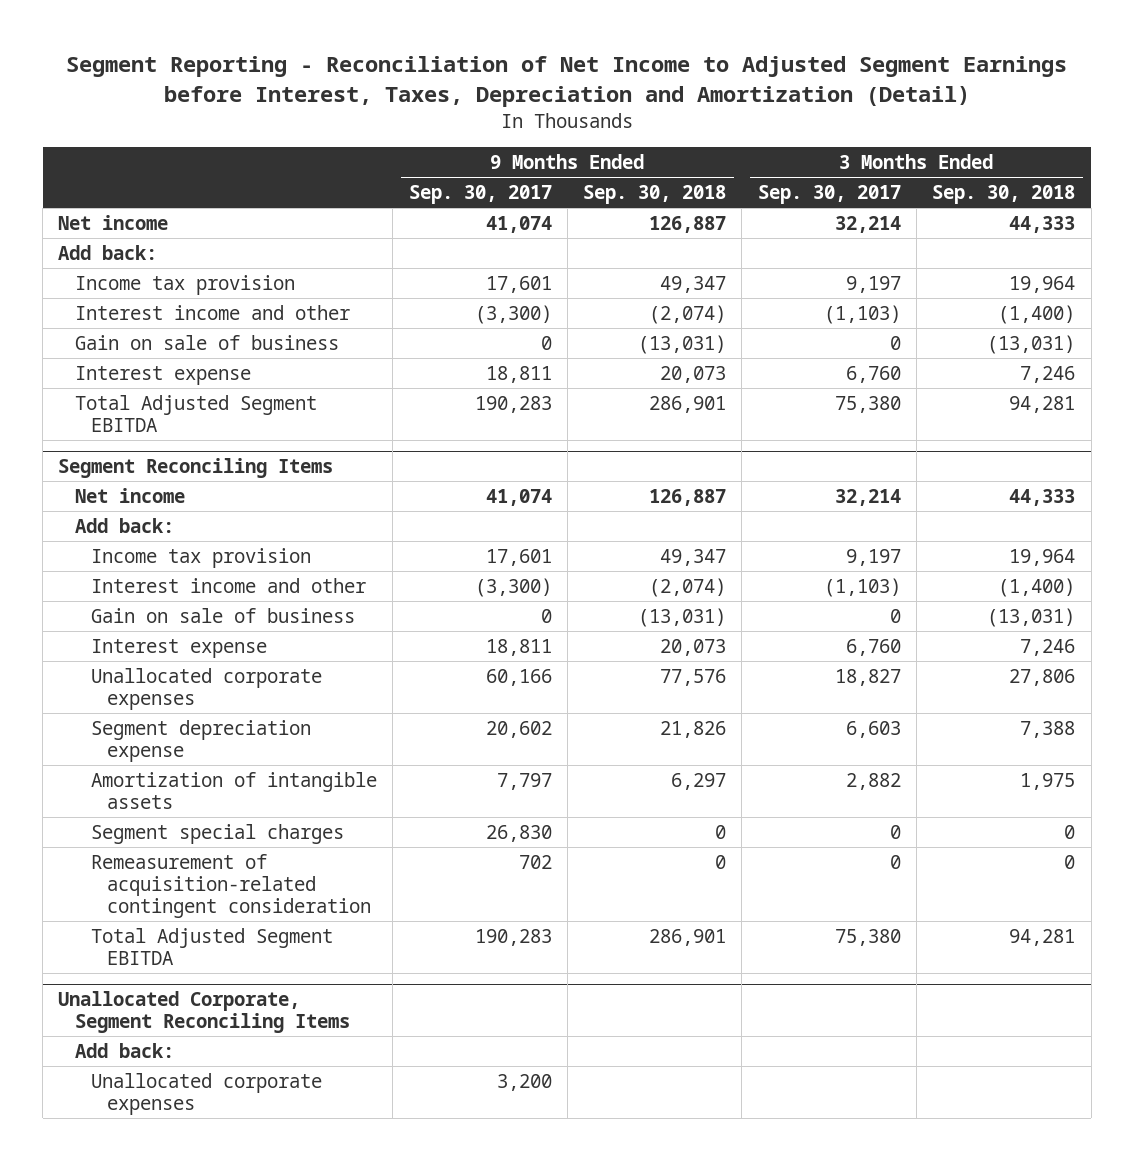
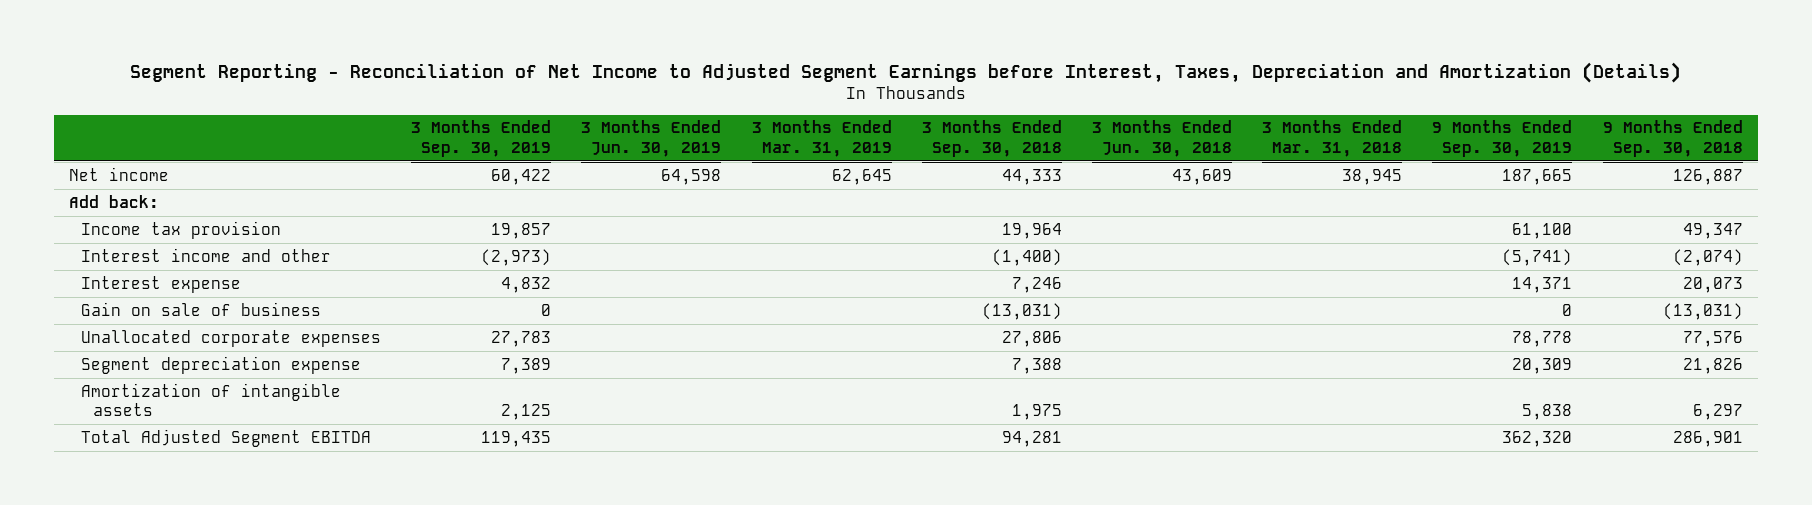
[65,56,1067,108] Segment Reporting - Reconciliation of Net Income to Adjusted Segment Earnings before Interest, Taxes, Depreciation and Amortization (Detail) -> [129,62,1681,84] Segment Reporting - Reconciliation of Net Income to Adjusted Segment Earnings before Interest, Taxes, Depreciation and Amortization (Details)
[408,185,552,205] Sep. 30, 2017 -> none
[757,185,901,205] Sep. 30, 2017 -> none
none -> [411,120,552,157] 3 Months Ended Sep. 30, 2019
none -> [581,120,722,157] 3 Months Ended Jun. 30, 2019
none -> [751,120,892,157] 3 Months Ended Mar. 31, 2019
none -> [1091,120,1232,157] 3 Months Ended Jun. 30, 2018
none -> [1262,120,1403,157] 3 Months Ended Mar. 31, 2018
none -> [1432,120,1573,157] 9 Months Ended Sep. 30, 2019
[74,334,339,350] Gain on sale of business -> none
[74,394,317,433] Total Adjusted Segment EBITDA -> none
[58,457,334,478] Segment Reconciling Items -> none
[74,487,185,503] Net income -> none
[74,517,174,533] Add back: -> none
[90,547,311,568] Income tax provision -> none
[90,577,366,593] Interest income and other -> none
[90,638,267,658] Interest expense -> none
[90,823,344,844] Segment special charges -> none
[90,853,372,919] Remeasurement of acquisition-related contingent consideration -> none
[58,990,350,1034] Unallocated Corporate, Segment Reconciling Items -> none
[74,1042,174,1058] Add back: -> none
[90,1072,322,1116] Unallocated corporate expenses -> none

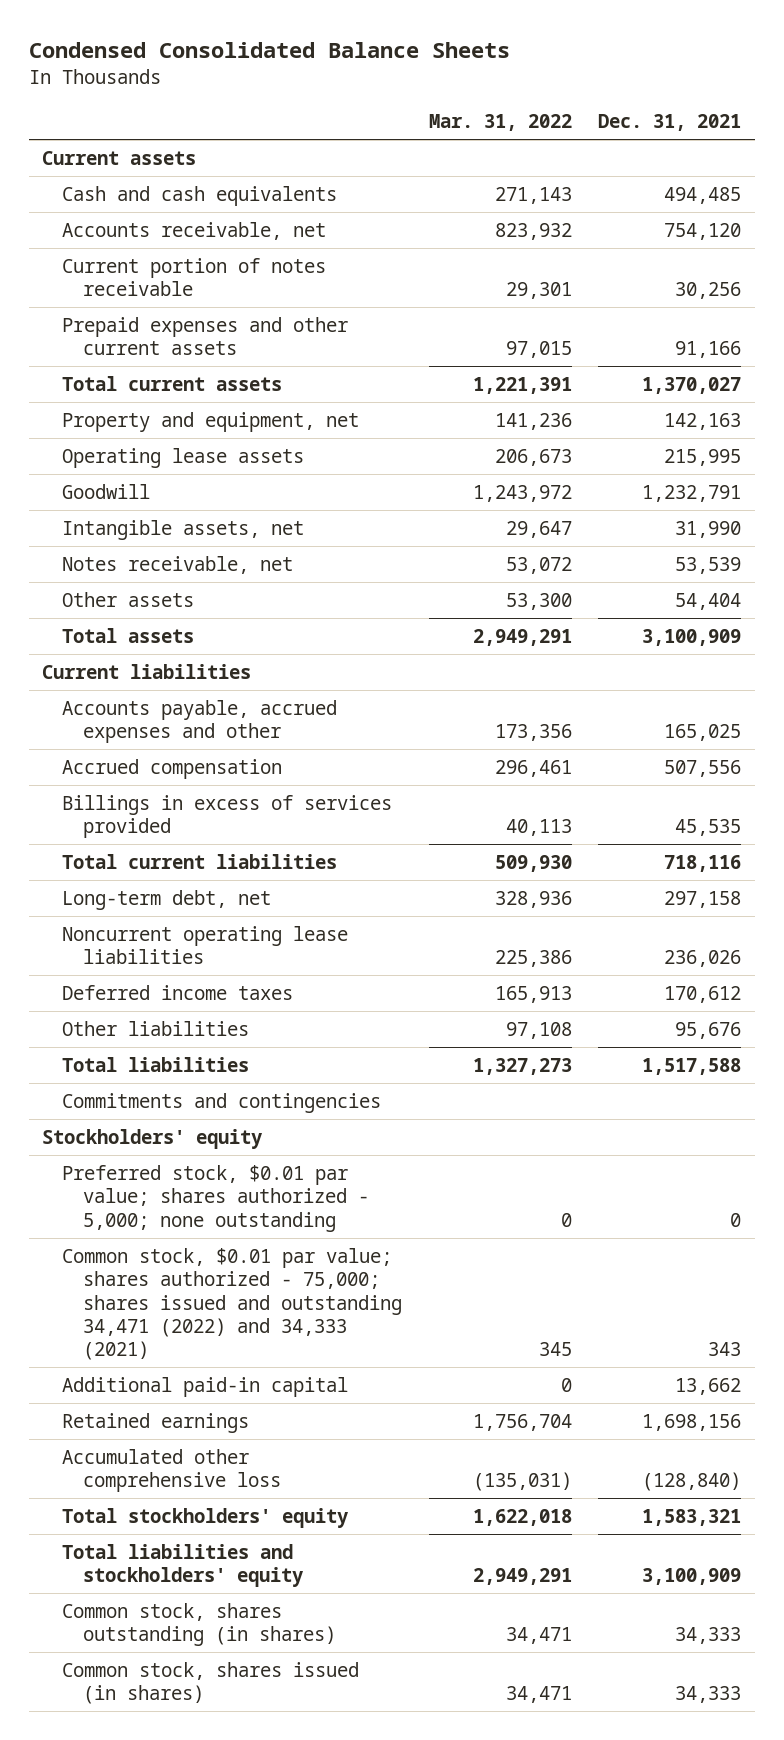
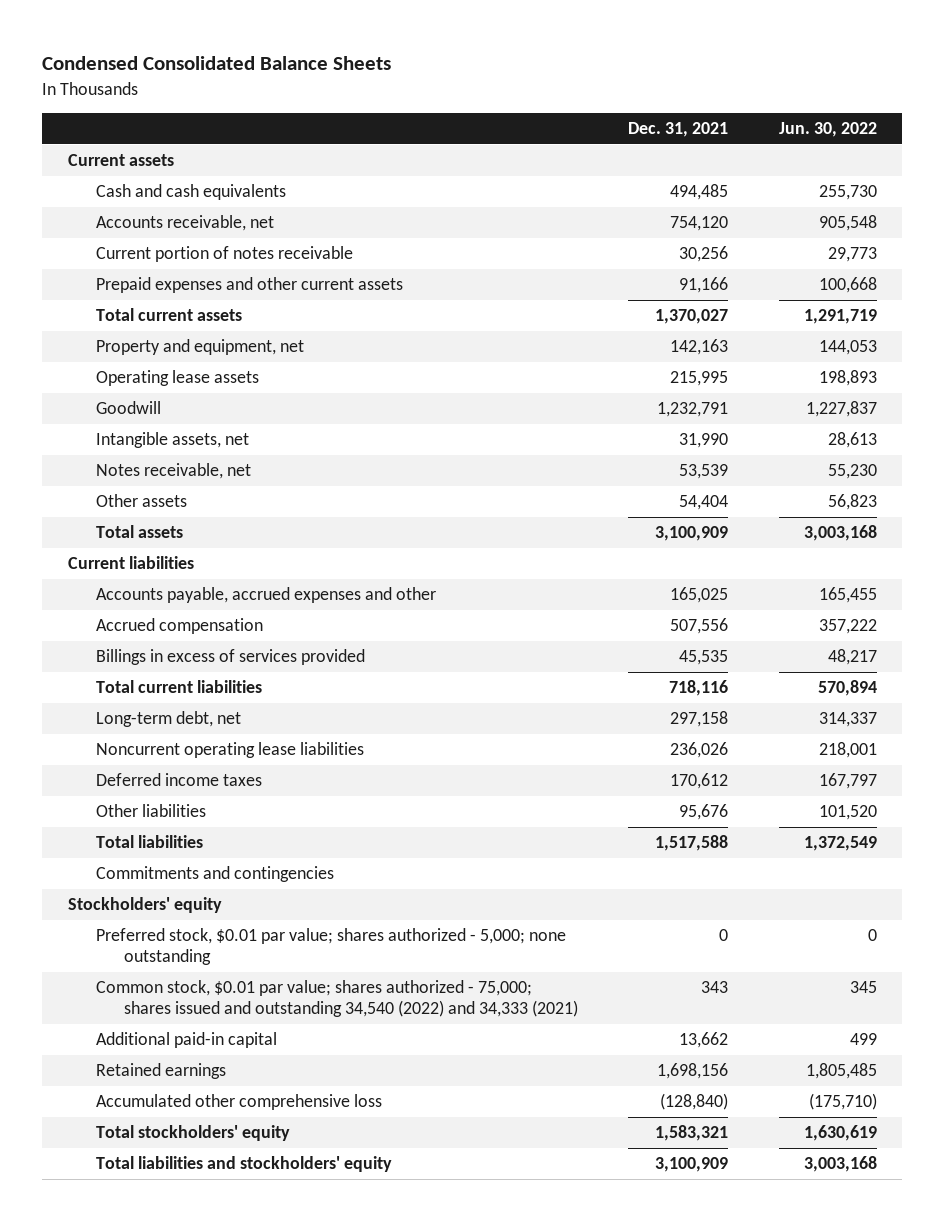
[428,114,572,132] Mar. 31, 2022 -> none
none -> [778,122,877,138] Jun. 30, 2022
[62,1247,402,1361] Common stock, $0.01 par value; shares authorized - 75,000; shares issued and outstanding 34,471 (2022) and 34,333 (2021) -> [95,980,578,1018] Common stock, $0.01 par value; shares authorized - 75,000; shares issued and outstanding 34,540 (2022) and 34,333 (2021)
[62,1602,336,1647] Common stock, shares outstanding (in shares) -> none
[62,1661,360,1705] Common stock, shares issued (in shares) -> none

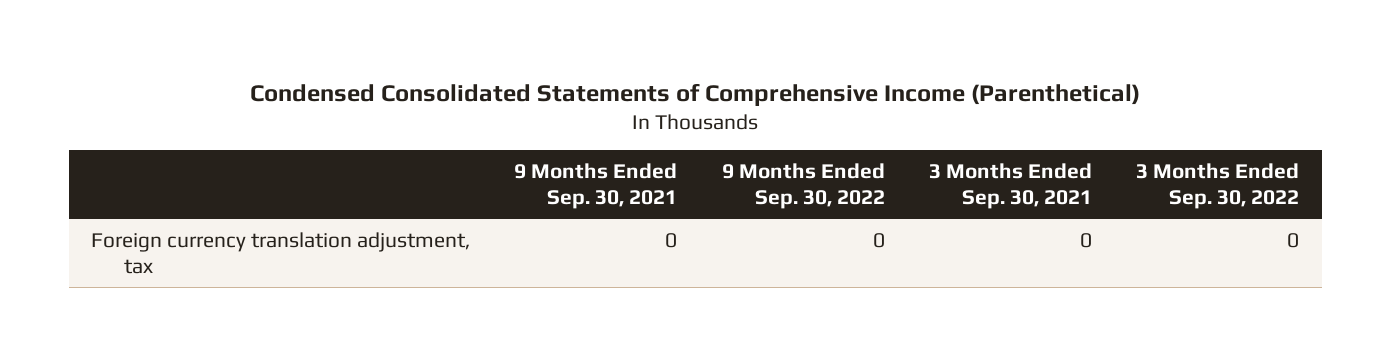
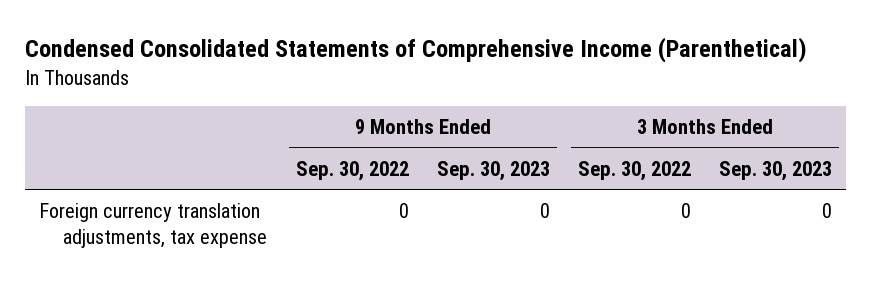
[514,163,678,209] 9 Months Ended Sep. 30, 2021 -> none
[929,163,1093,209] 3 Months Ended Sep. 30, 2021 -> none
none -> [436,160,550,181] Sep. 30, 2023
none -> [718,160,832,181] Sep. 30, 2023
[90,231,470,274] Foreign currency translation adjustment, tax -> [38,203,268,249] Foreign currency translation adjustments, tax expense

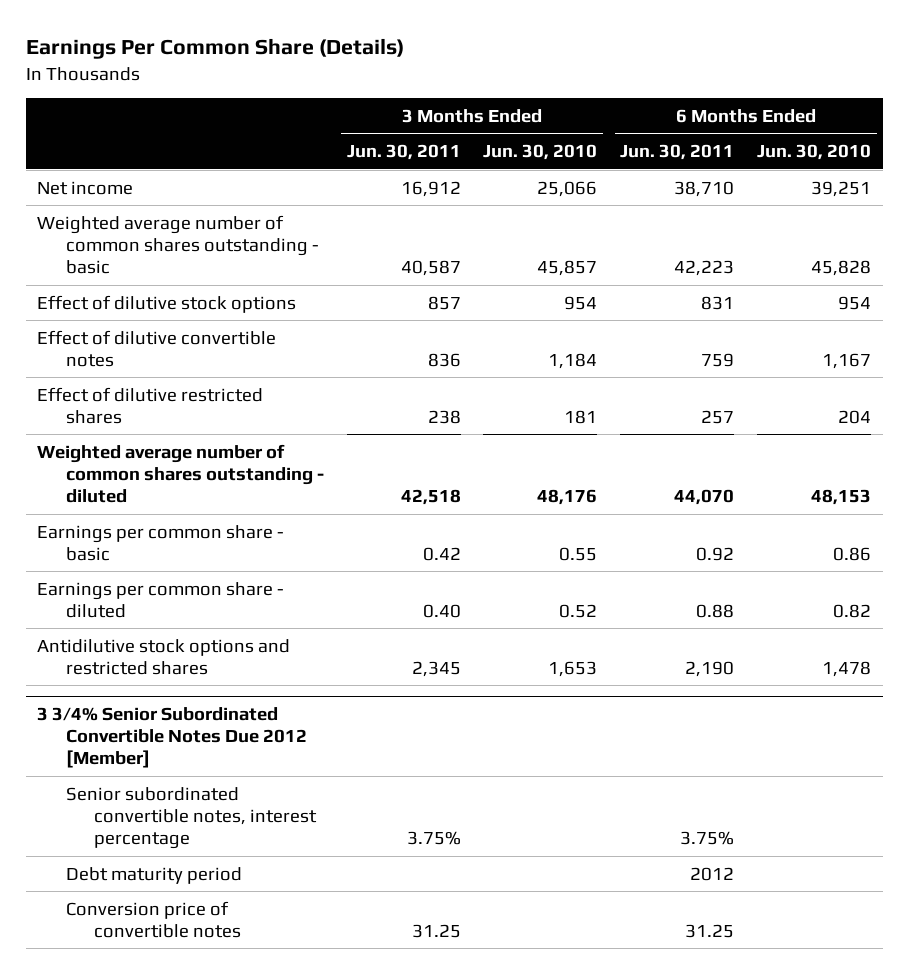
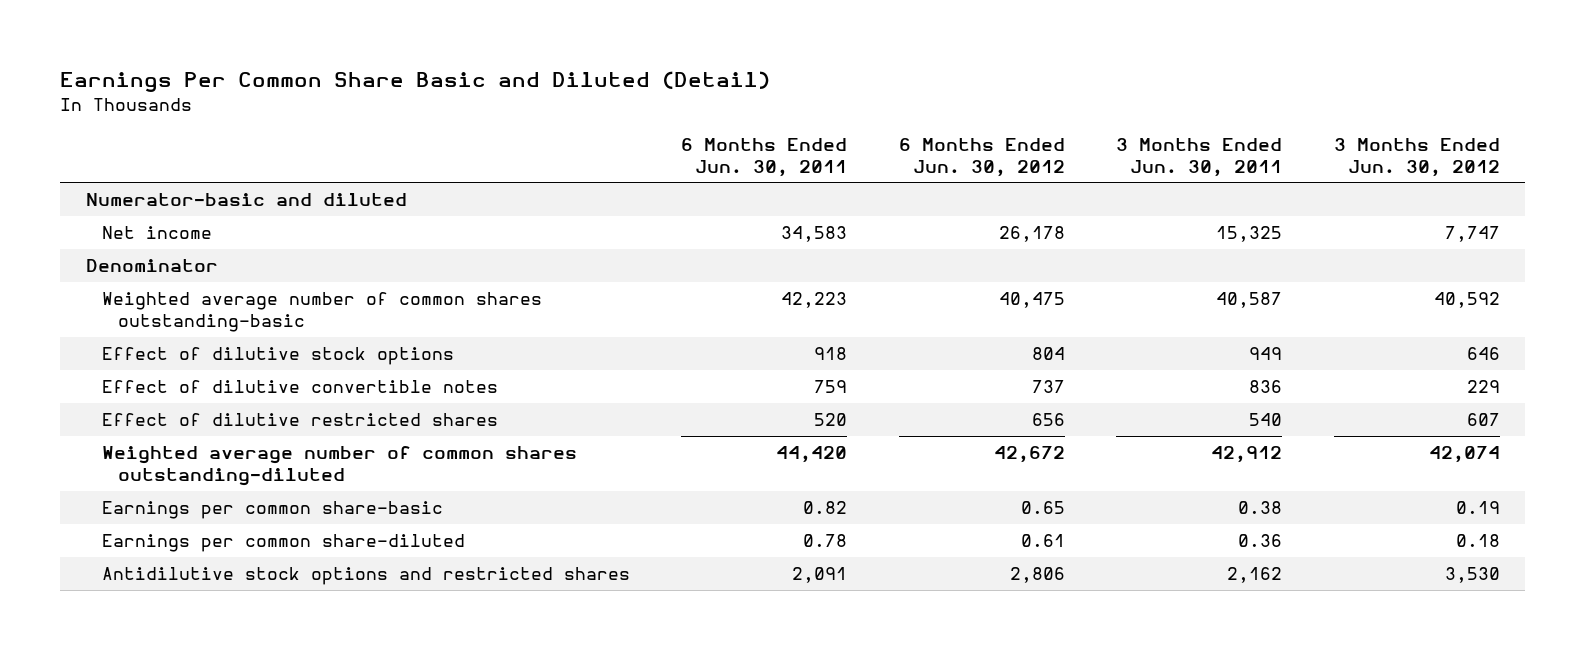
[25,38,404,60] Earnings Per Common Share (Details) -> [60,71,771,93] Earnings Per Common Share Basic and Diluted (Detail)
[483,144,598,161] Jun. 30, 2010 -> none
[757,144,872,161] Jun. 30, 2010 -> none
none -> [898,137,1065,177] 6 Months Ended Jun. 30, 2012
none -> [1333,137,1500,177] 3 Months Ended Jun. 30, 2012
none -> [86,192,408,206] Numerator-basic and diluted
[400,180,461,197] 16,912 -> [1216,225,1283,242] 15,325
[674,180,735,197] 38,710 -> [781,225,848,242] 34,583
none -> [86,258,219,272] Denominator
[36,214,319,275] Weighted average number of common shares outstanding - basic -> [101,291,542,332] Weighted average number of common shares outstanding-basic
[427,295,461,310] 857 -> [1249,346,1283,360] 949
[701,295,735,310] 831 -> [814,346,848,360] 918
[36,706,307,769] 3 3/4% Senior Subordinated Convertible Notes Due 2012 [Member] -> none
[65,786,318,850] Senior subordinated convertible notes, interest percentage -> none
[65,866,242,884] Debt maturity period -> none
[65,900,242,938] Conversion price of convertible notes -> none
[427,409,461,424] 238 -> [1249,412,1283,426] 540
[701,409,735,424] 257 -> [814,412,848,426] 520
[36,443,324,504] Weighted average number of common shares outstanding - diluted -> [101,445,577,486] Weighted average number of common shares outstanding-diluted
[400,489,461,506] 42,518 -> [1211,445,1283,463] 42,912
[674,489,735,506] 44,070 -> [776,445,848,463] 44,420
[36,524,284,561] Earnings per common share - basic -> [101,500,443,519] Earnings per common share-basic
[422,546,461,561] 0.42 -> [1238,500,1283,514] 0.38
[696,546,735,561] 0.92 -> [803,500,848,514] 0.82
[36,581,284,618] Earnings per common share - diluted -> [101,533,465,552] Earnings per common share-diluted
[422,603,461,618] 0.40 -> [1238,533,1283,547] 0.36
[696,603,735,618] 0.88 -> [803,533,848,547] 0.78
[411,660,461,677] 2,345 -> [1227,566,1283,583] 2,162
[685,660,735,677] 2,190 -> [792,566,848,583] 2,091

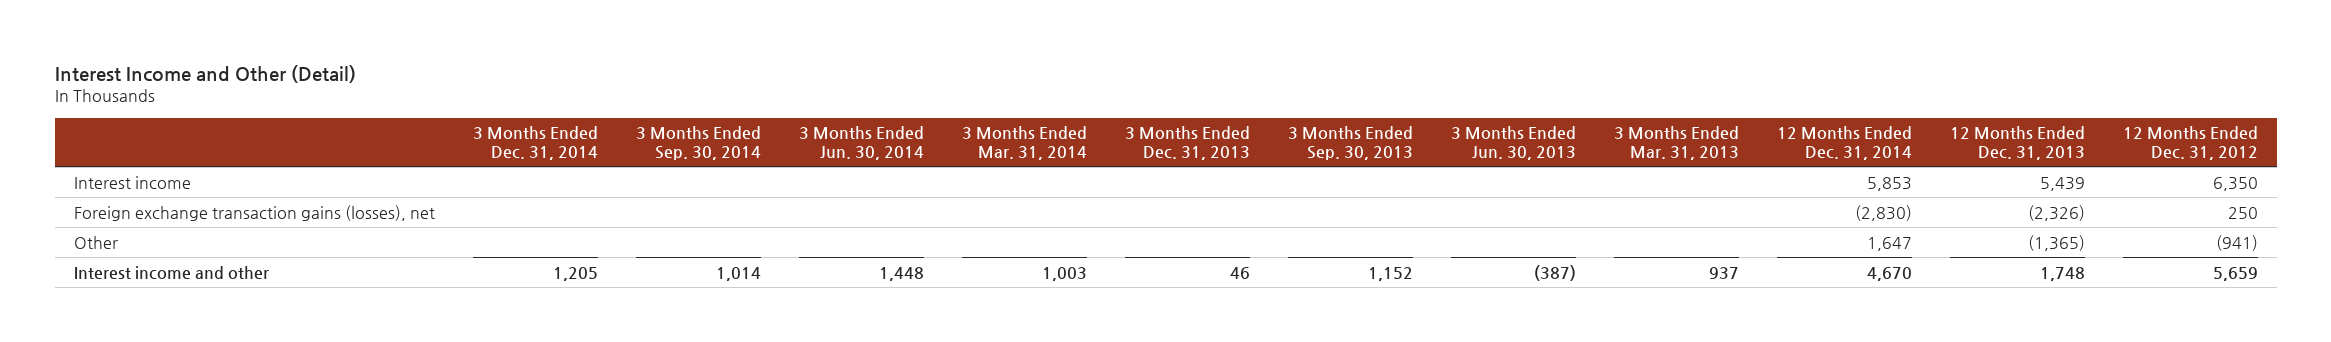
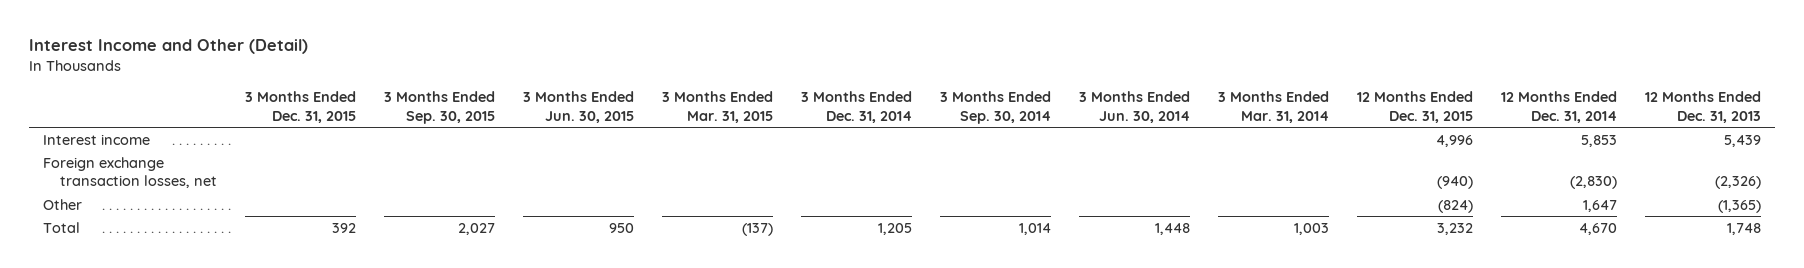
[1124,126,1250,160] 3 Months Ended Dec. 31, 2013 -> none
[1287,126,1413,160] 3 Months Ended Sep. 30, 2013 -> none
[1450,126,1576,160] 3 Months Ended Jun. 30, 2013 -> none
[1613,126,1739,160] 3 Months Ended Mar. 31, 2013 -> none
[2122,126,2258,160] 12 Months Ended Dec. 31, 2012 -> none
none -> [245,91,357,123] 3 Months Ended Dec. 31, 2015
none -> [384,91,496,124] 3 Months Ended Sep. 30, 2015
none -> [523,91,635,123] 3 Months Ended Jun. 30, 2015
none -> [662,91,774,123] 3 Months Ended Mar. 31, 2015
none -> [1357,91,1474,123] 12 Months Ended Dec. 31, 2015
[73,204,435,221] Foreign exchange transaction gains (losses), net -> [42,156,218,189] Foreign exchange transaction losses, net
[73,265,269,280] Interest income and other -> [42,221,80,233] Total

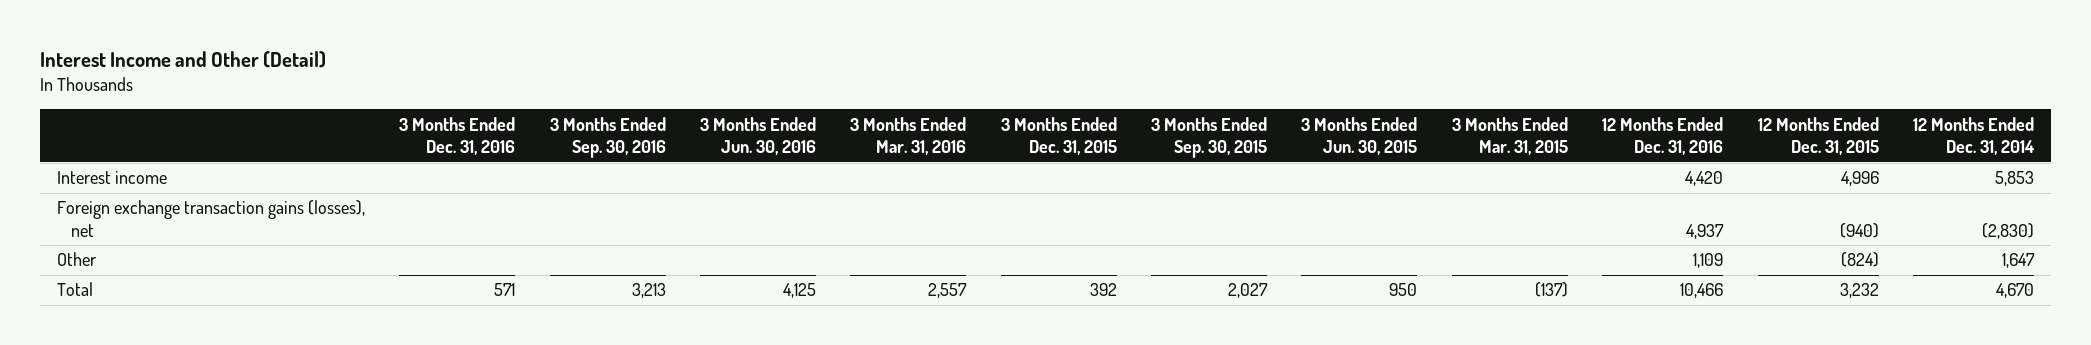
[801,91,913,123] 3 Months Ended Dec. 31, 2014 -> none
[940,91,1052,124] 3 Months Ended Sep. 30, 2014 -> none
[1079,91,1191,123] 3 Months Ended Jun. 30, 2014 -> none
[1218,91,1330,123] 3 Months Ended Mar. 31, 2014 -> none
[1645,91,1762,123] 12 Months Ended Dec. 31, 2013 -> none
none -> [399,116,516,156] 3 Months Ended Dec. 31, 2016
none -> [549,116,666,159] 3 Months Ended Sep. 30, 2016
none -> [699,116,816,156] 3 Months Ended Jun. 30, 2016
none -> [850,116,967,156] 3 Months Ended Mar. 31, 2016
none -> [1602,116,1724,156] 12 Months Ended Dec. 31, 2016
[42,156,218,189] Foreign exchange transaction losses, net -> [56,200,365,237] Foreign exchange transaction gains (losses), net

